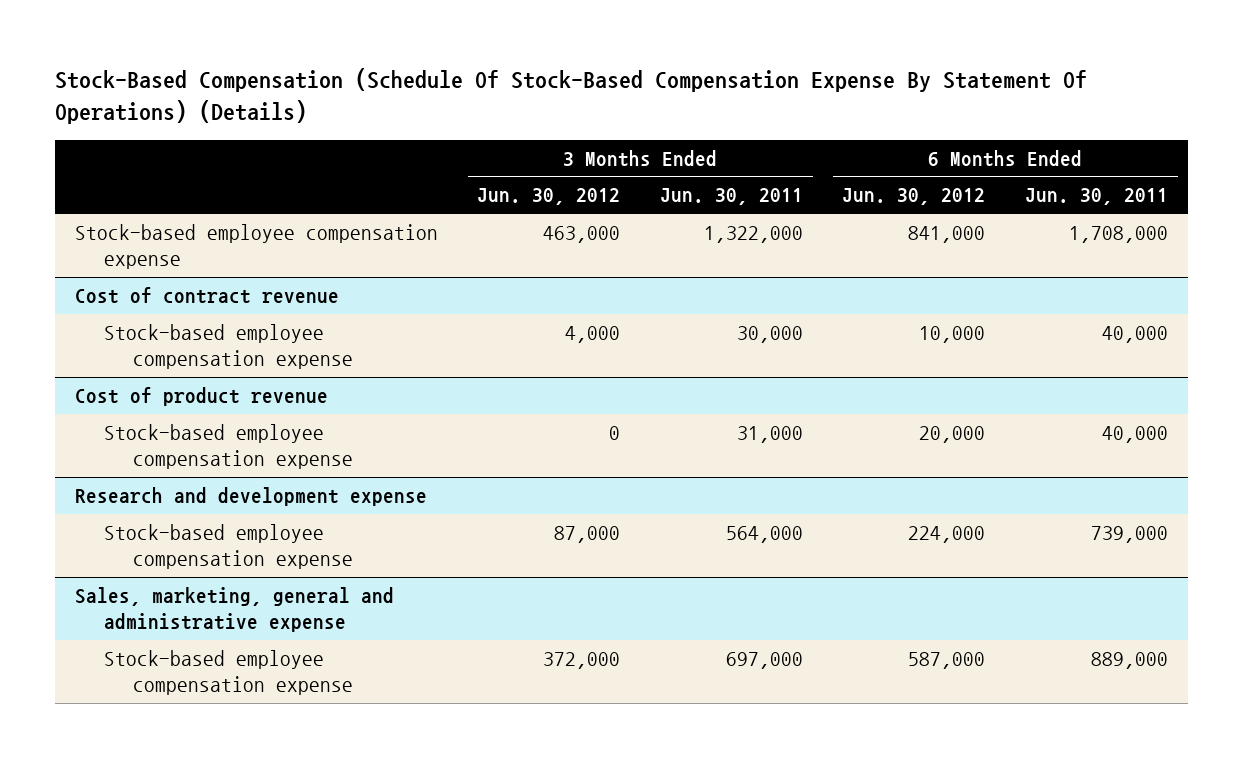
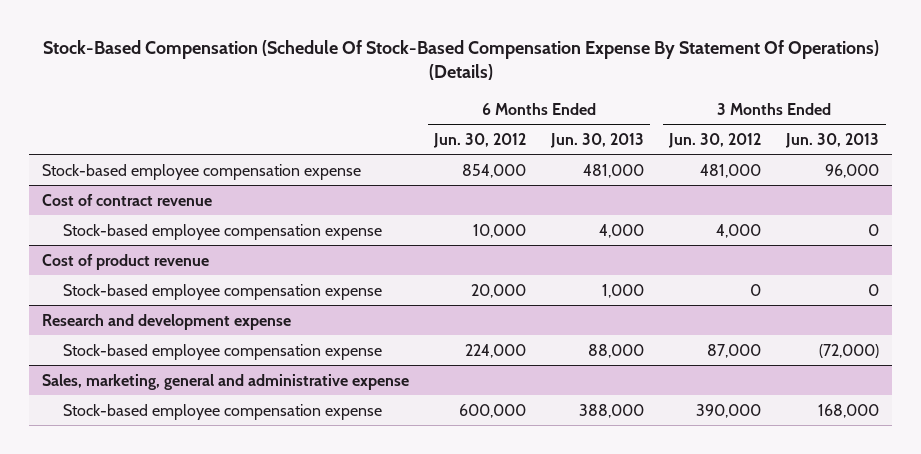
[659,188,803,206] Jun. 30, 2011 -> none
[1024,188,1168,206] Jun. 30, 2011 -> none
none -> [550,132,645,148] Jun. 30, 2013
none -> [785,132,880,148] Jun. 30, 2013
[543,225,621,243] 463,000 -> [700,163,762,178] 481,000
[908,225,986,243] 841,000 -> [462,163,527,178] 854,000
[543,651,621,669] 372,000 -> [696,403,762,418] 390,000
[908,651,986,669] 587,000 -> [459,403,527,418] 600,000

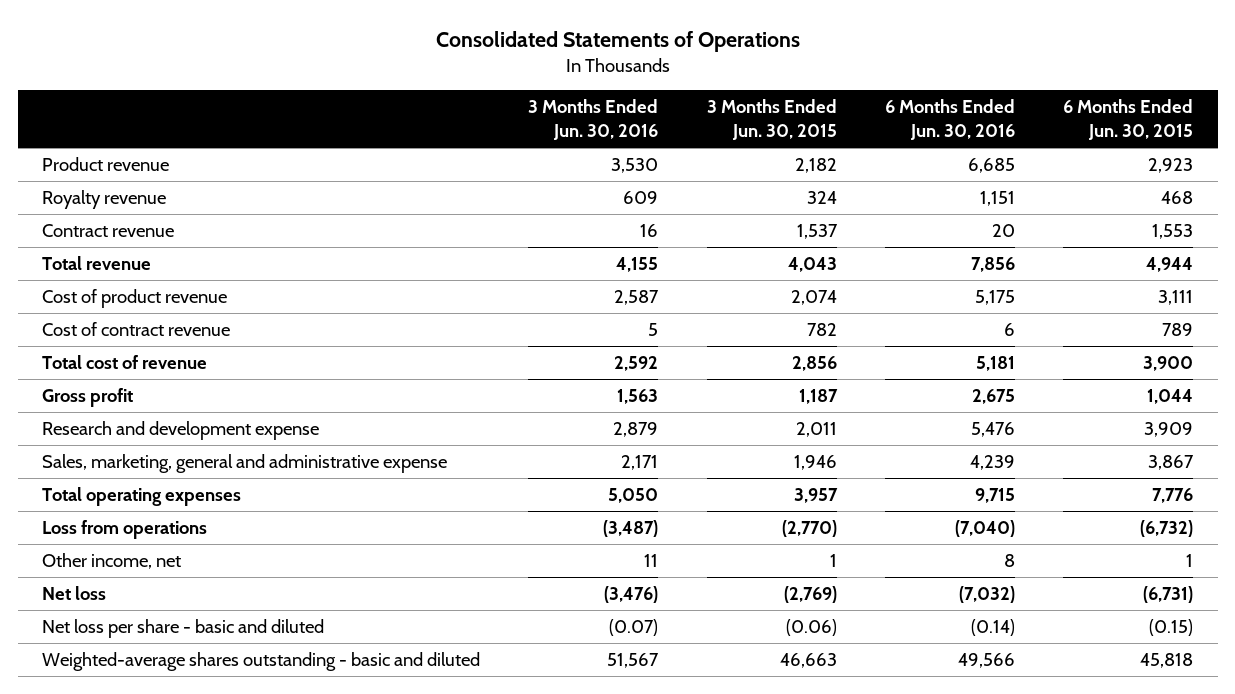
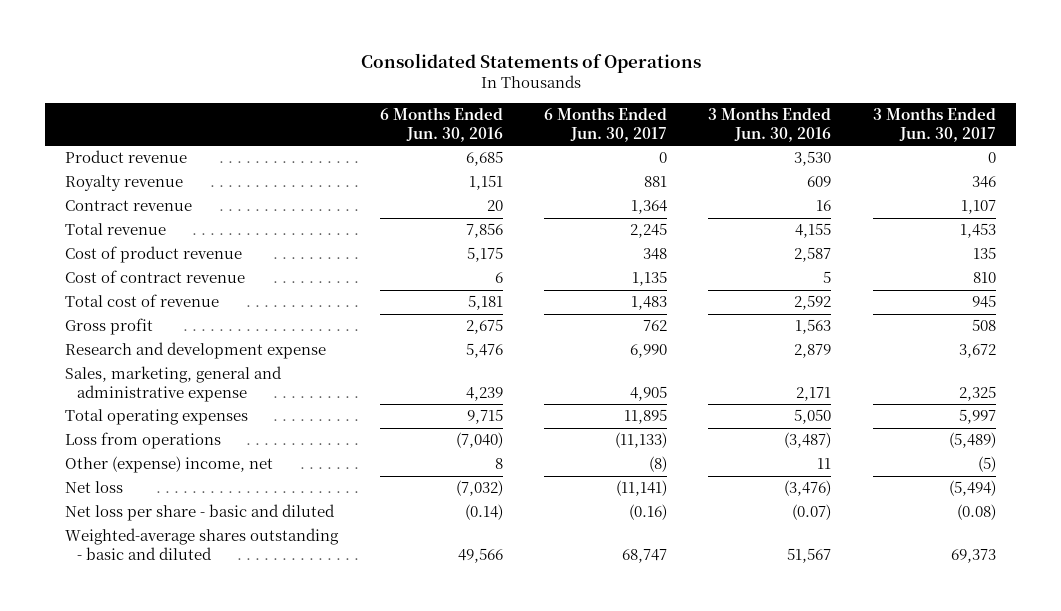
[706,99,837,140] 3 Months Ended Jun. 30, 2015 -> none
[1063,99,1194,140] 6 Months Ended Jun. 30, 2015 -> none
none -> [544,107,668,142] 6 Months Ended Jun. 30, 2017
none -> [872,107,996,142] 3 Months Ended Jun. 30, 2017
[41,553,181,570] Other income, net -> [65,456,274,474] Other (expense) income, net

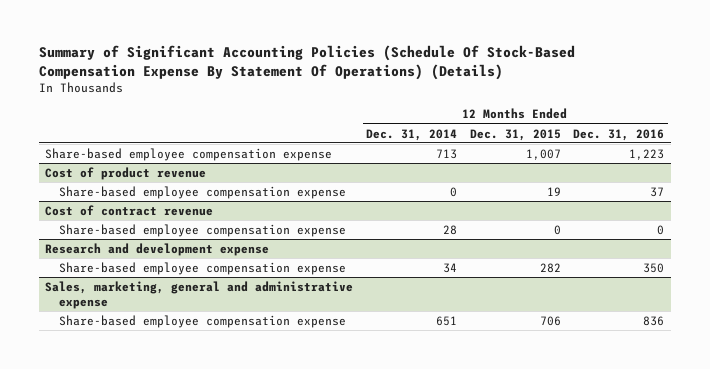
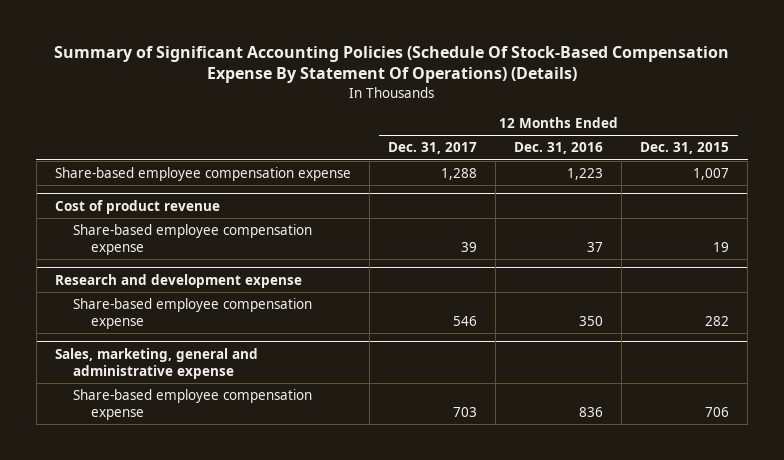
[365,128,457,141] Dec. 31, 2014 -> none
none -> [388,142,478,155] Dec. 31, 2017
[45,204,214,216] Cost of contract revenue -> none
[59,223,347,237] Share-based employee compensation expense -> none

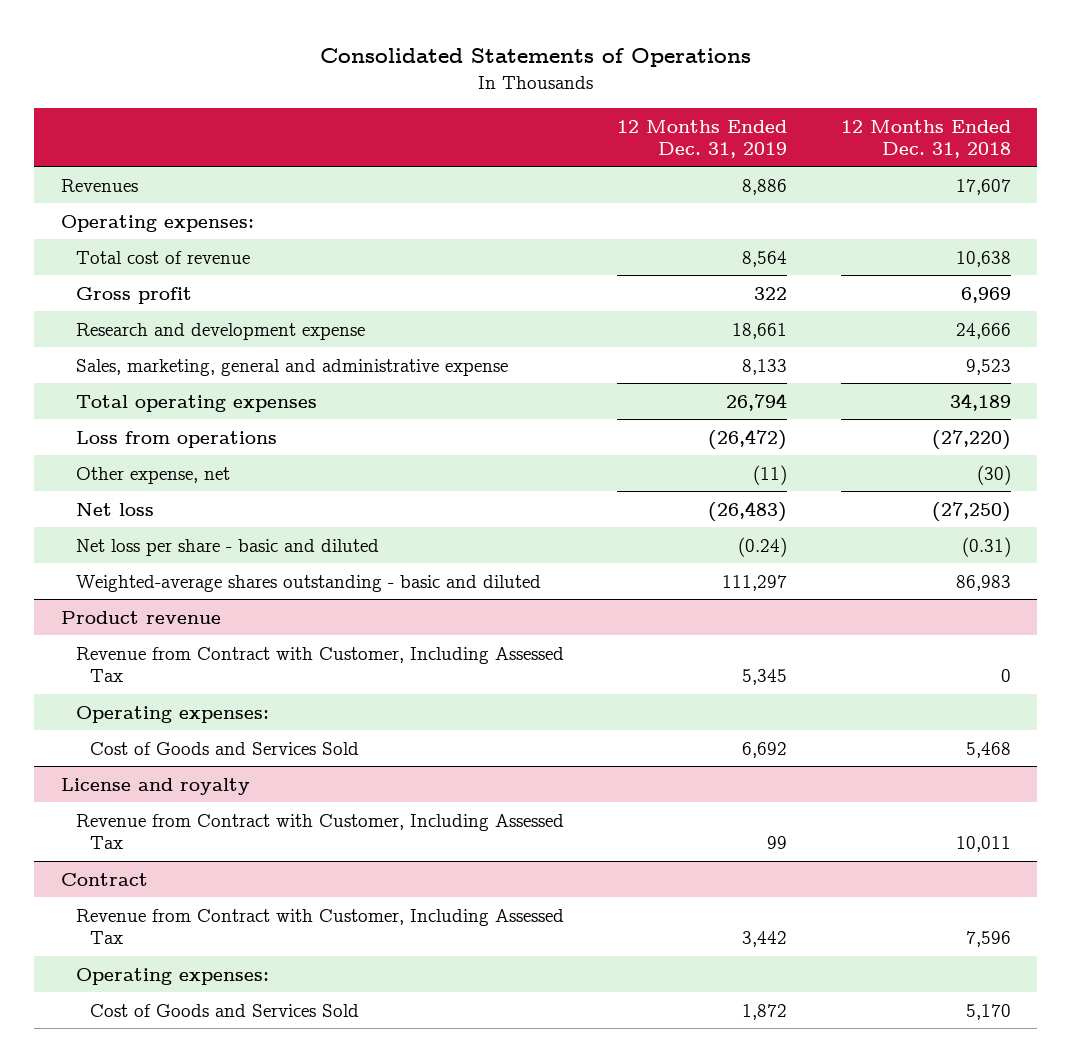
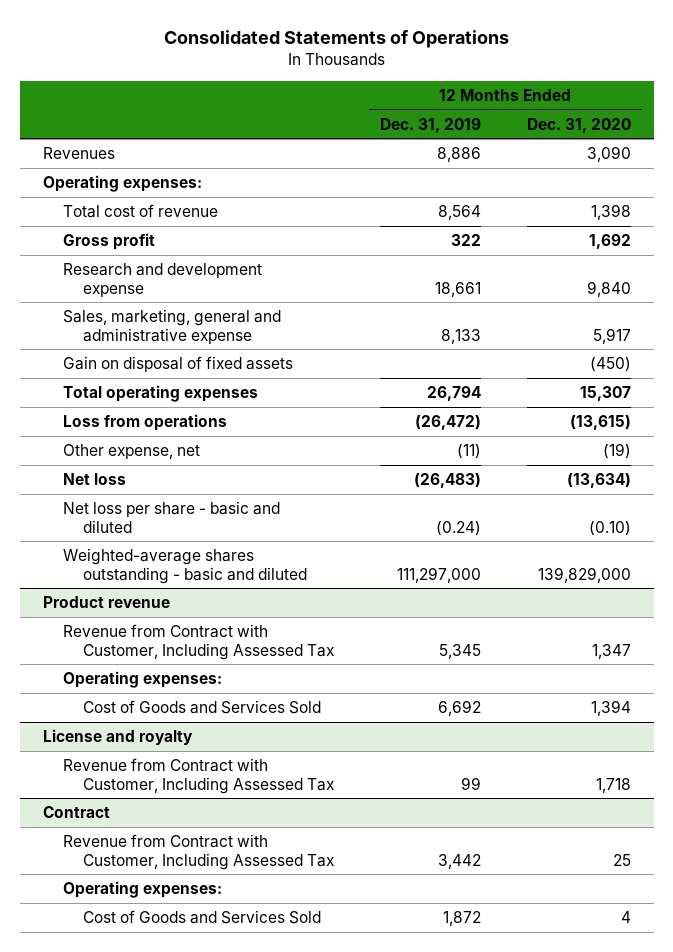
[840,119,1011,158] 12 Months Ended Dec. 31, 2018 -> none
none -> [526,117,631,133] Dec. 31, 2020
none -> [62,356,293,373] Gain on disposal of fixed assets
[722,574,788,591] 111,297 -> [396,566,481,583] 111,297,000

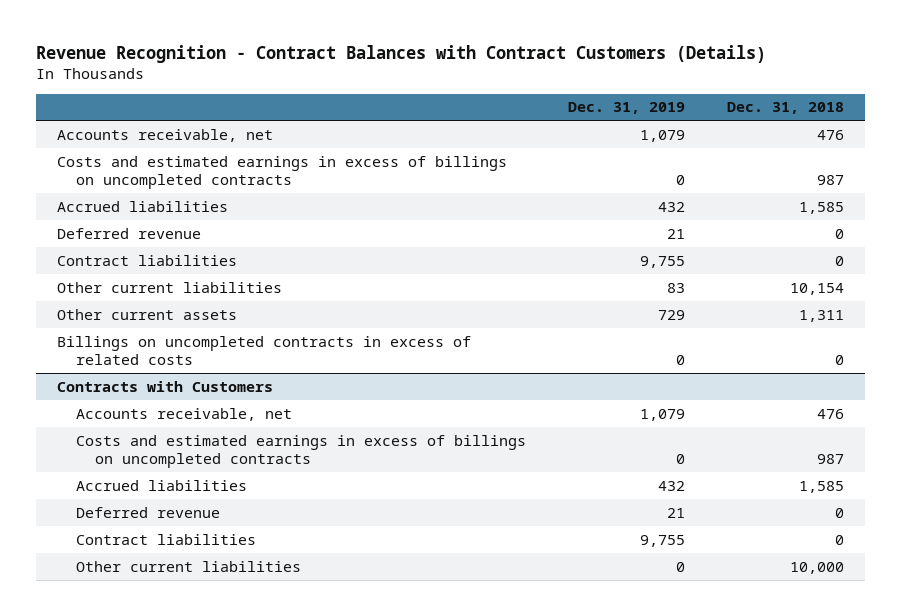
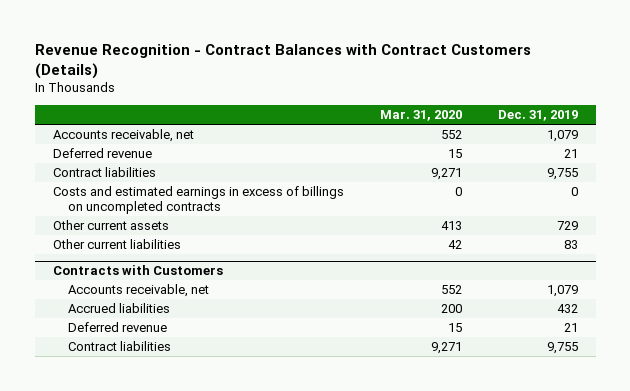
[727,102,845,115] Dec. 31, 2018 -> none
none -> [379,110,462,122] Mar. 31, 2020
[56,200,228,212] Accrued liabilities -> none
[56,155,507,189] Costs and estimated earnings in excess of billings on uncompleted contracts -> [52,186,344,214] Costs and estimated earnings in excess of billings on uncompleted contracts
[56,335,471,365] Billings on uncompleted contracts in excess of related costs -> none
[56,281,282,293] Other current liabilities -> [52,239,181,250] Other current liabilities
[75,434,526,468] Costs and estimated earnings in excess of billings on uncompleted contracts -> none
[75,560,301,572] Other current liabilities -> none

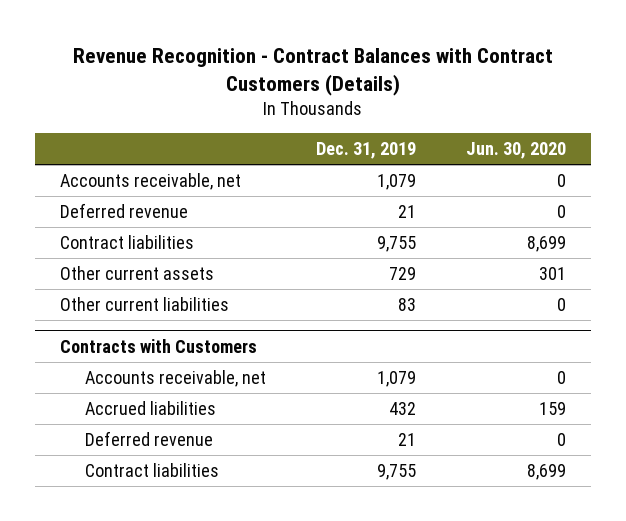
[379,110,462,122] Mar. 31, 2020 -> none
none -> [466,142,567,160] Jun. 30, 2020
[52,186,344,214] Costs and estimated earnings in excess of billings on uncompleted contracts -> none

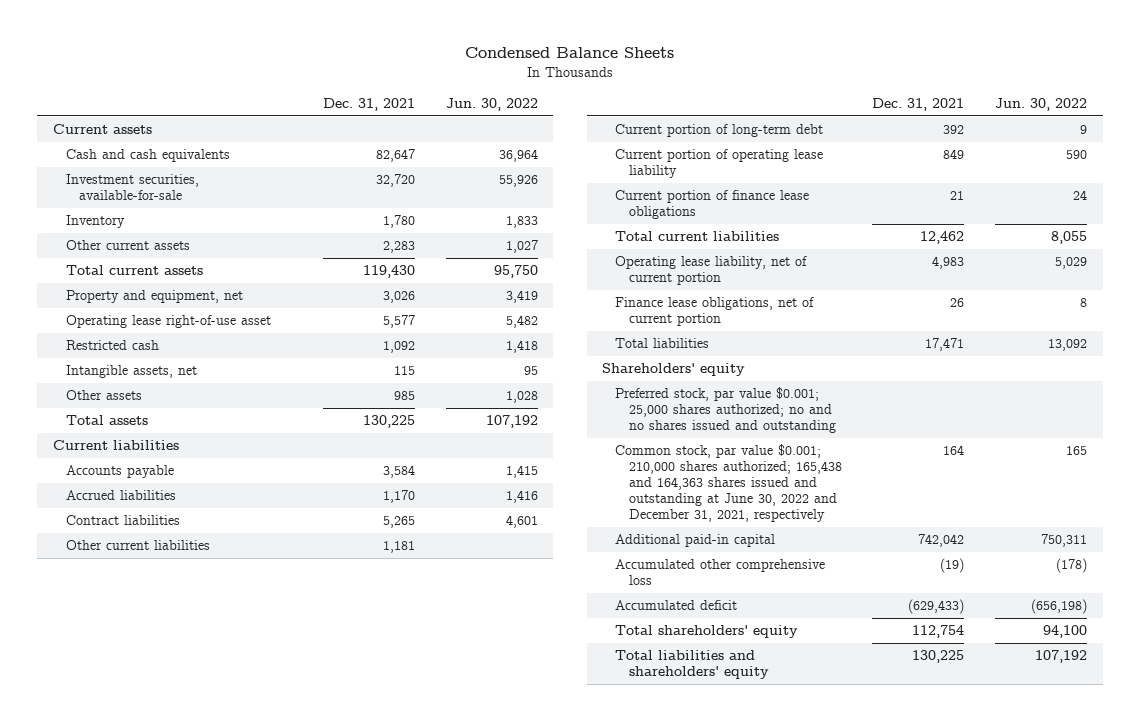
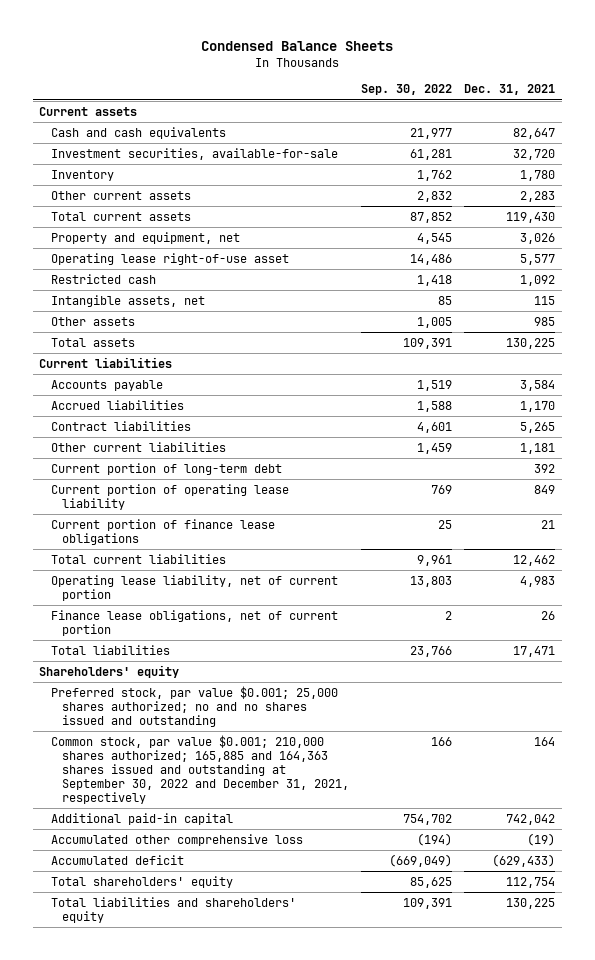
[445,97,538,111] Jun. 30, 2022 -> none
none -> [361,84,453,96] Sep. 30, 2022
[615,444,842,523] Common stock, par value $0.001; 210,000 shares authorized; 165,438 and 164,363 shares issued and outstanding at June 30, 2022 and December 31, 2021, respectively -> [50,734,350,805] Common stock, par value $0.001; 210,000 shares authorized; 165,885 and 164,363 shares issued and outstanding at September 30, 2022 and December 31, 2021, respectively

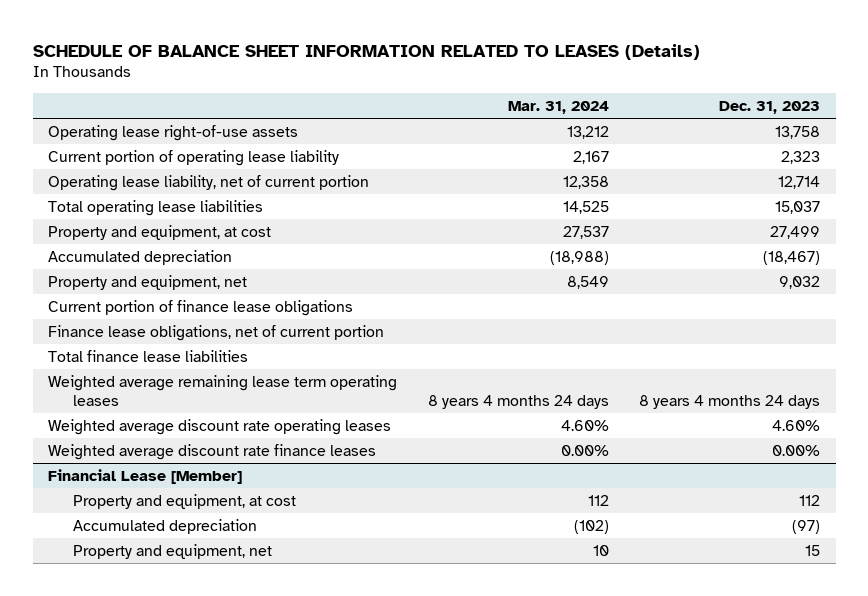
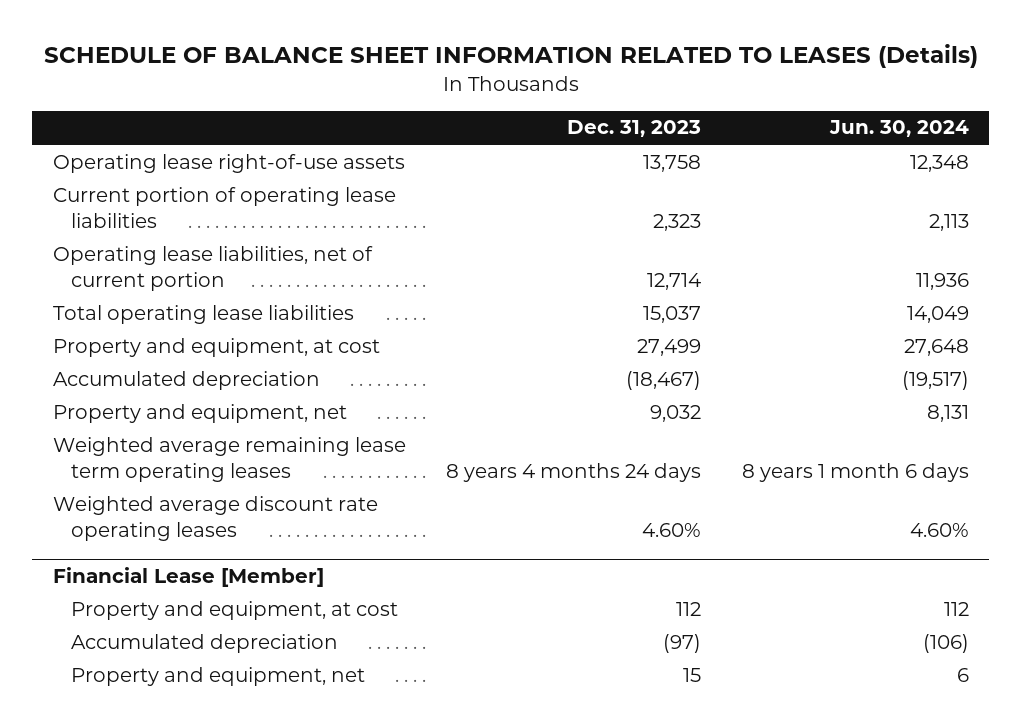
[507,100,609,114] Mar. 31, 2024 -> none
none -> [828,120,969,138] Jun. 30, 2024
[48,149,340,166] Current portion of operating lease liability -> [52,186,396,228] Current portion of operating lease liabilities
[48,174,370,191] Operating lease liability, net of current portion -> [52,245,373,291] Operating lease liabilities, net of current portion
[48,299,354,316] Current portion of finance lease obligations -> none
[48,324,385,341] Finance lease obligations, net of current portion -> none
[48,349,249,362] Total finance lease liabilities -> none
[48,443,377,460] Weighted average discount rate finance leases -> none

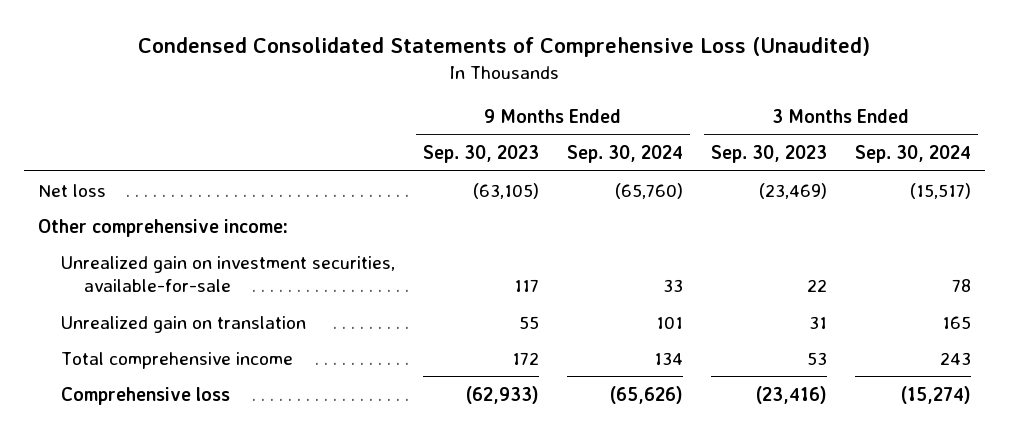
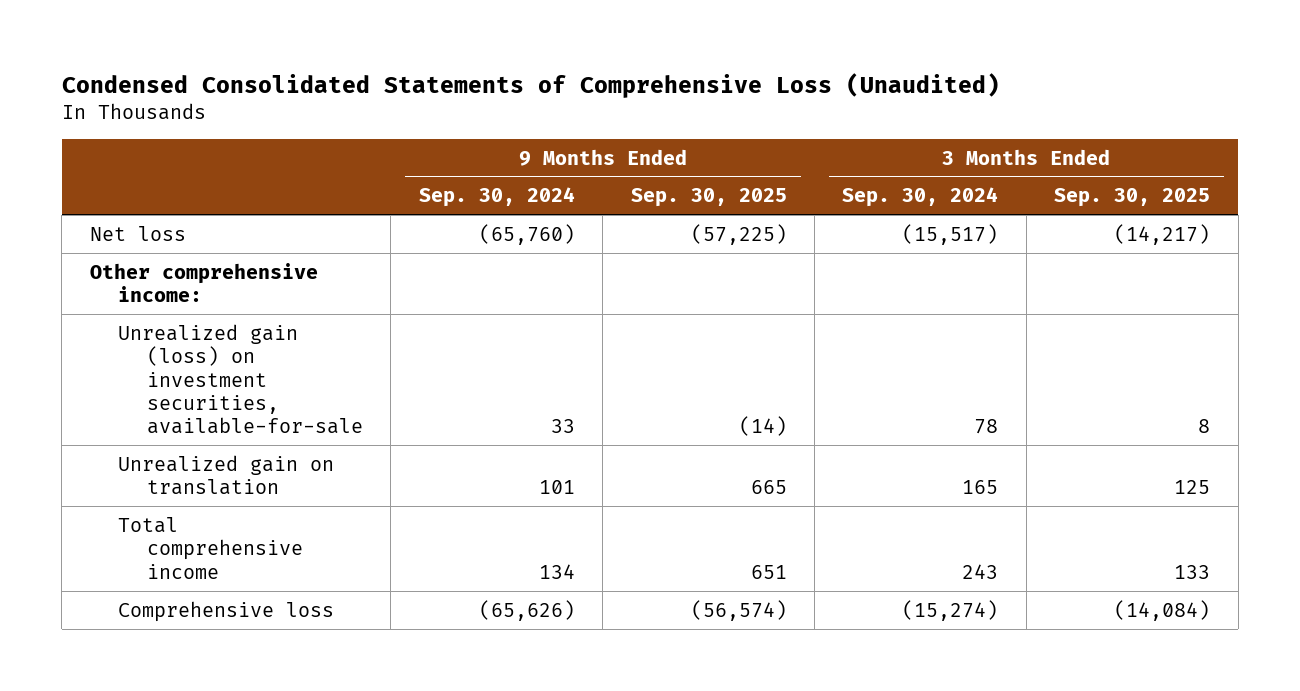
[423,145,540,164] Sep. 30, 2023 -> none
[711,145,828,164] Sep. 30, 2023 -> none
none -> [630,188,787,208] Sep. 30, 2025
none -> [1054,188,1211,208] Sep. 30, 2025
[61,255,396,293] Unrealized gain on investment securities, available-for-sale -> [118,323,364,435] Unrealized gain (loss) on investment securities, available-for-sale

